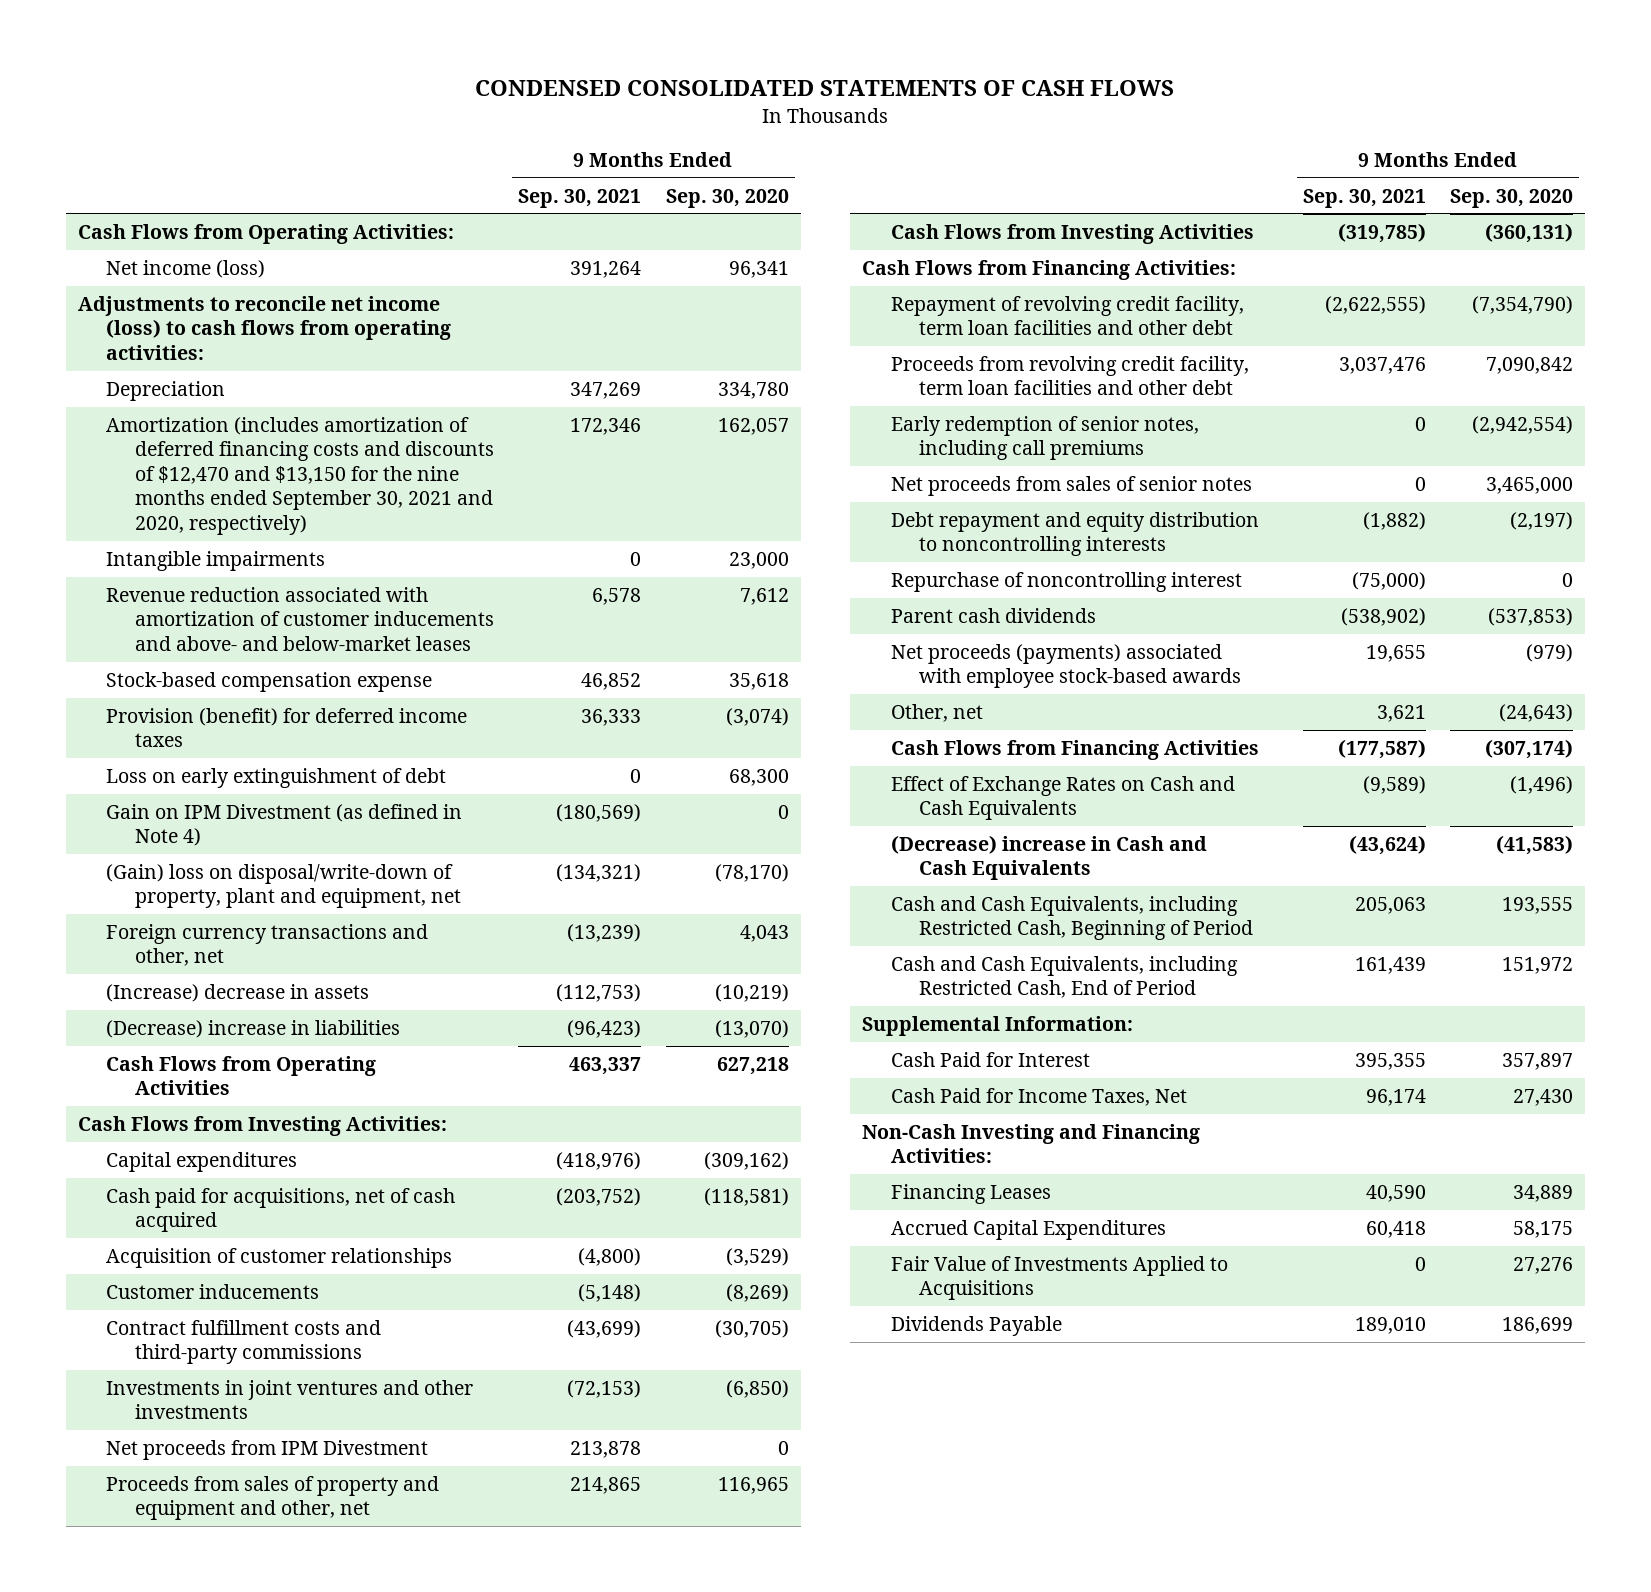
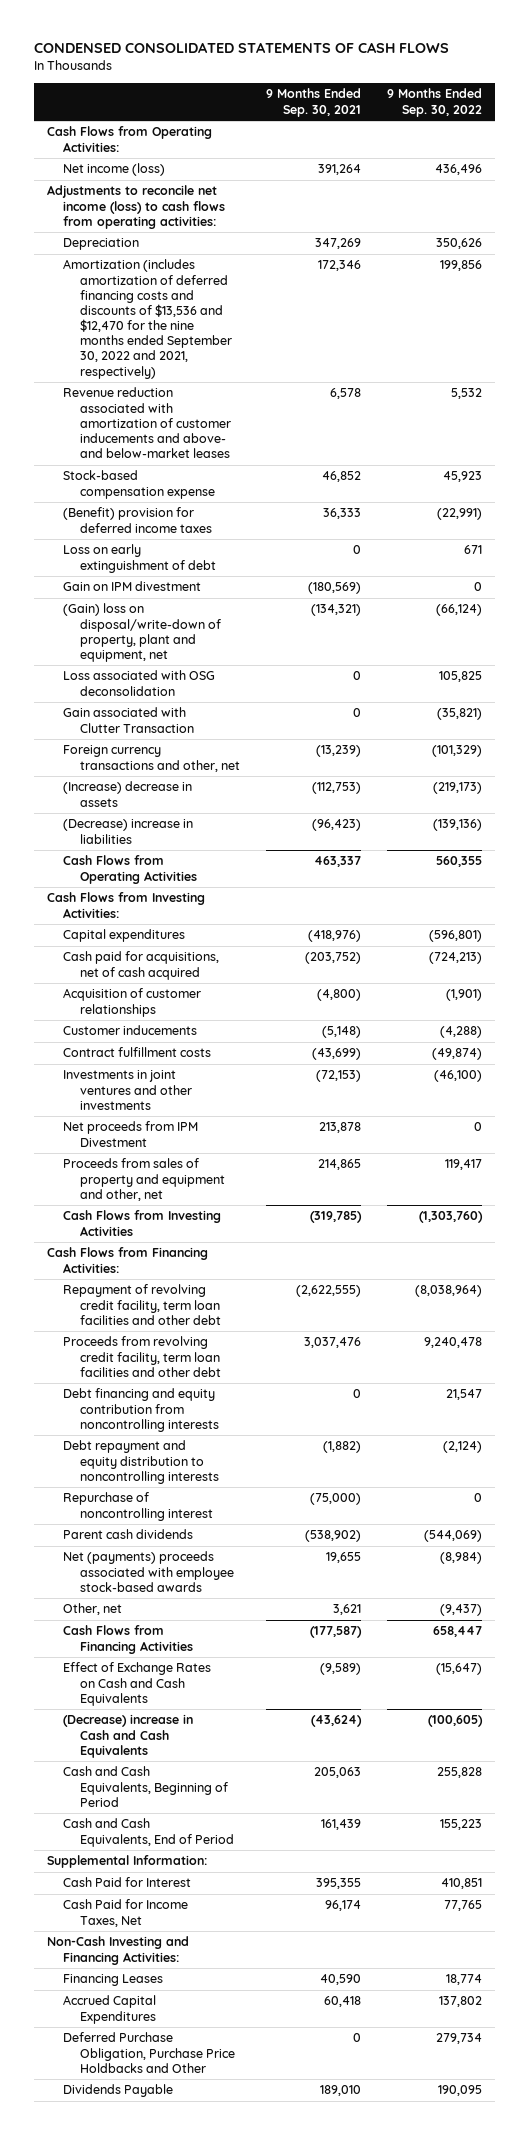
[665,188,789,208] Sep. 30, 2020 -> none
none -> [387,88,483,117] 9 Months Ended Sep. 30, 2022
[106,550,326,571] Intangible impairments -> none
[106,416,494,535] Amortization (includes amortization of deferred financing costs and discounts of $12,470 and $13,150 for the nine months ended September 30, 2021 and 2020, respectively) -> [63,259,232,379] Amortization (includes amortization of deferred financing costs and discounts of $13,536 and $12,470 for the nine months ended September 30, 2022 and 2021, respectively)
[106,707,468,748] Provision (benefit) for deferred income taxes -> [63,507,212,533] (Benefit) provision for deferred income taxes
[106,803,463,847] Gain on IPM Divestment (as defined in Note 4) -> [63,581,202,592] Gain on IPM divestment
none -> [63,670,216,696] Loss associated with OSG deconsolidation
none -> [63,707,194,733] Gain associated with Clutter Transaction
[106,1319,382,1365] Contract fulfillment costs and third-party commissions -> [63,1047,212,1058] Contract fulfillment costs
[890,415,1199,461] Early redemption of senior notes, including call premiums -> none
[890,475,1252,496] Net proceeds from sales of senior notes -> none
none -> [63,1388,219,1432] Debt financing and equity contribution from noncontrolling interests
[890,643,1242,689] Net proceeds (payments) associated with employee stock-based awards -> [63,1551,234,1592] Net (payments) proceeds associated with employee stock-based awards
[890,895,1254,941] Cash and Cash Equivalents, including Restricted Cash, Beginning of Period -> [63,1766,228,1807] Cash and Cash Equivalents, Beginning of Period
[890,955,1238,999] Cash and Cash Equivalents, including Restricted Cash, End of Period -> [63,1818,234,1847] Cash and Cash Equivalents, End of Period
[890,1255,1228,1301] Fair Value of Investments Applied to Acquisitions -> none
none -> [63,2032,235,2073] Deferred Purchase Obligation, Purchase Price Holdbacks and Other

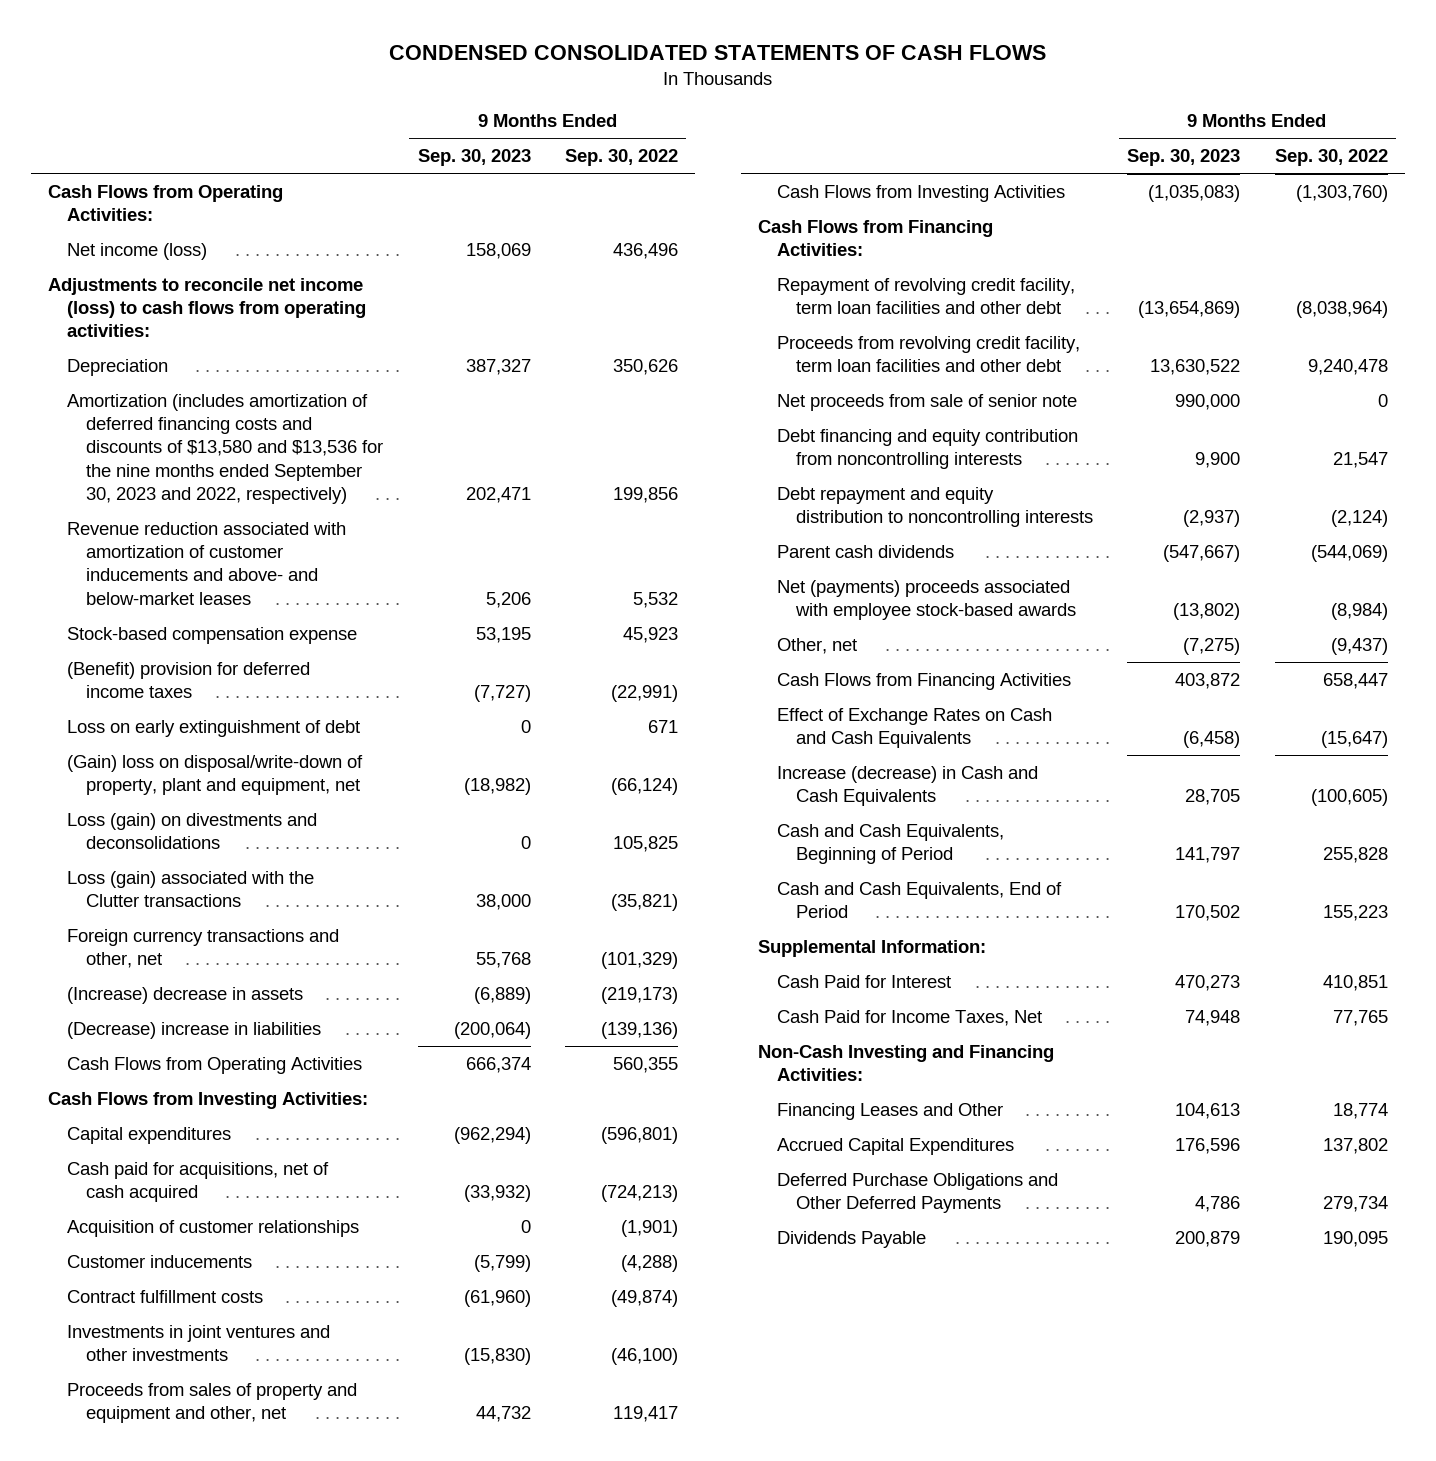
[265,88,361,117] 9 Months Ended Sep. 30, 2021 -> none
none -> [417,149,531,167] Sep. 30, 2023
[63,259,232,379] Amortization (includes amortization of deferred financing costs and discounts of $13,536 and $12,470 for the nine months ended September 30, 2022 and 2021, respectively) -> [67,393,384,504] Amortization (includes amortization of deferred financing costs and discounts of $13,580 and $13,536 for the nine months ended September 30, 2023 and 2022, respectively)
[63,581,202,592] Gain on IPM divestment -> none
[63,670,216,696] Loss associated with OSG deconsolidation -> [67,812,318,850] Loss (gain) on divestments and deconsolidations
[63,707,194,733] Gain associated with Clutter Transaction -> [67,870,315,908] Loss (gain) associated with the Clutter transactions
[63,1121,199,1147] Net proceeds from IPM Divestment -> none
none -> [777,393,1078,411] Net proceeds from sale of senior note
[63,1492,213,1521] Repurchase of noncontrolling interest -> none
[63,1714,194,1758] (Decrease) increase in Cash and Cash Equivalents -> [777,765,1039,807] Increase (decrease) in Cash and Cash Equivalents
[63,1974,164,1987] Financing Leases -> [777,1102,1004,1120] Financing Leases and Other
[63,2032,235,2073] Deferred Purchase Obligation, Purchase Price Holdbacks and Other -> [777,1172,1059,1214] Deferred Purchase Obligations and Other Deferred Payments

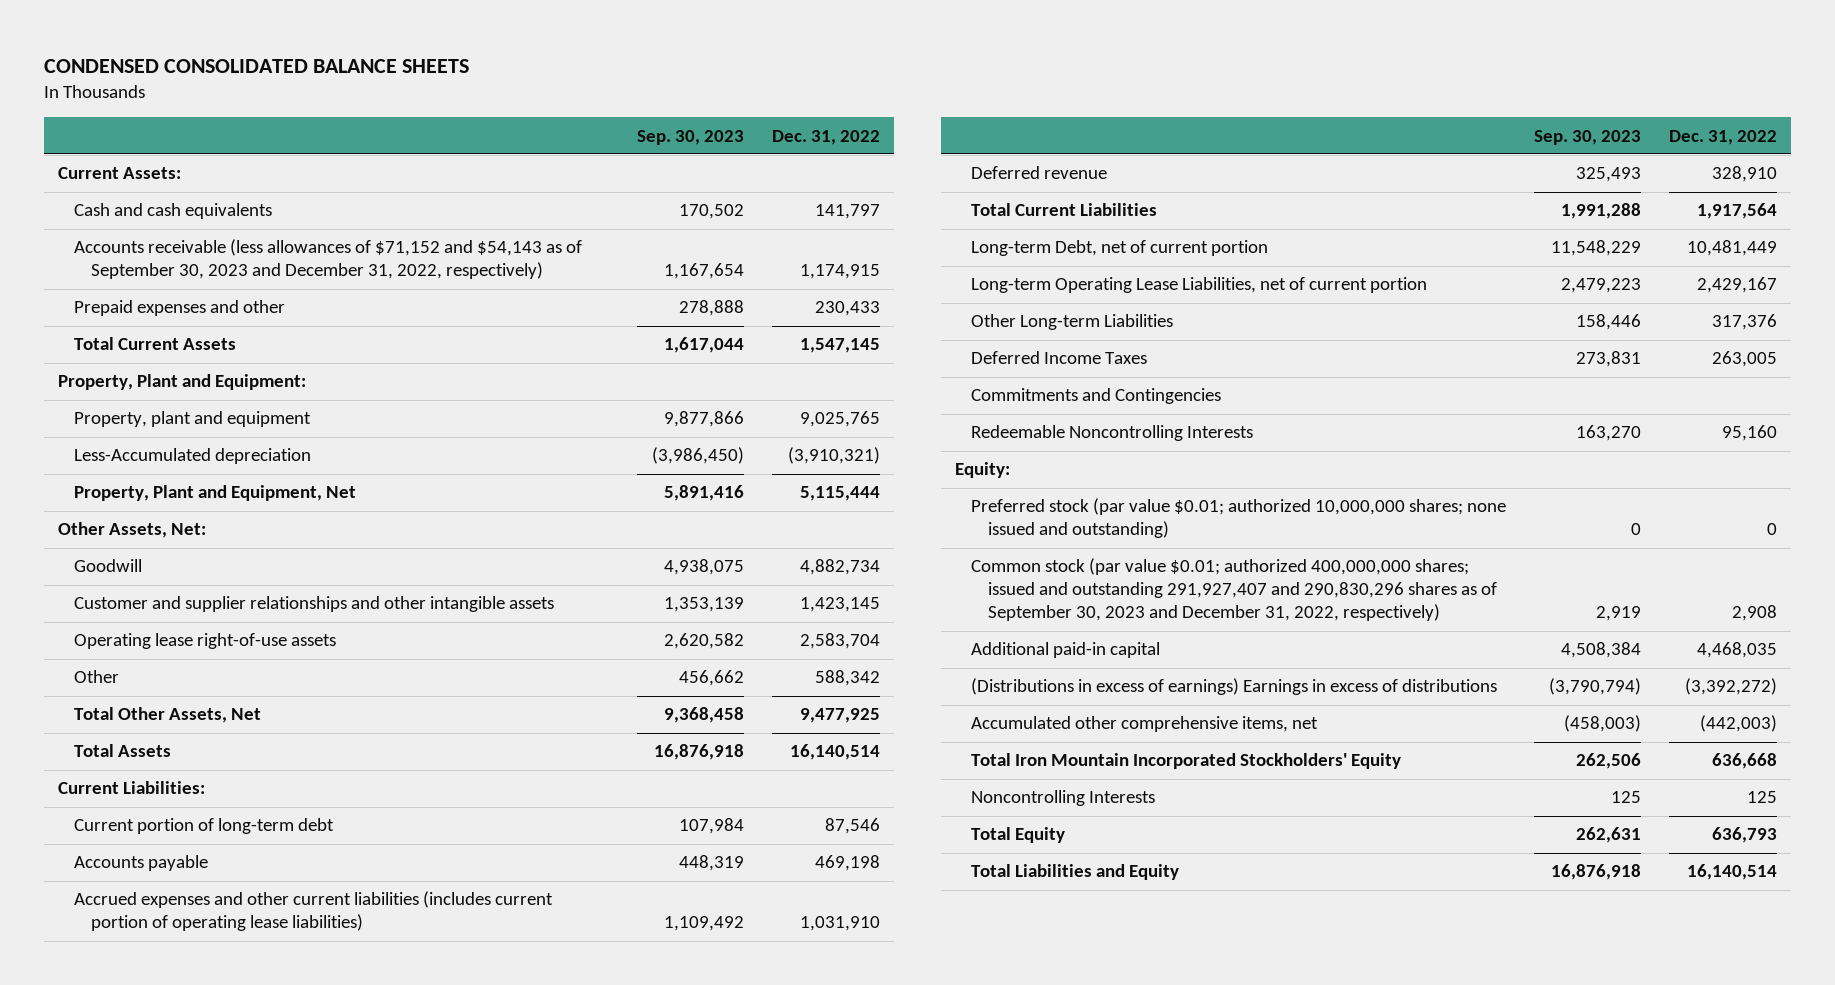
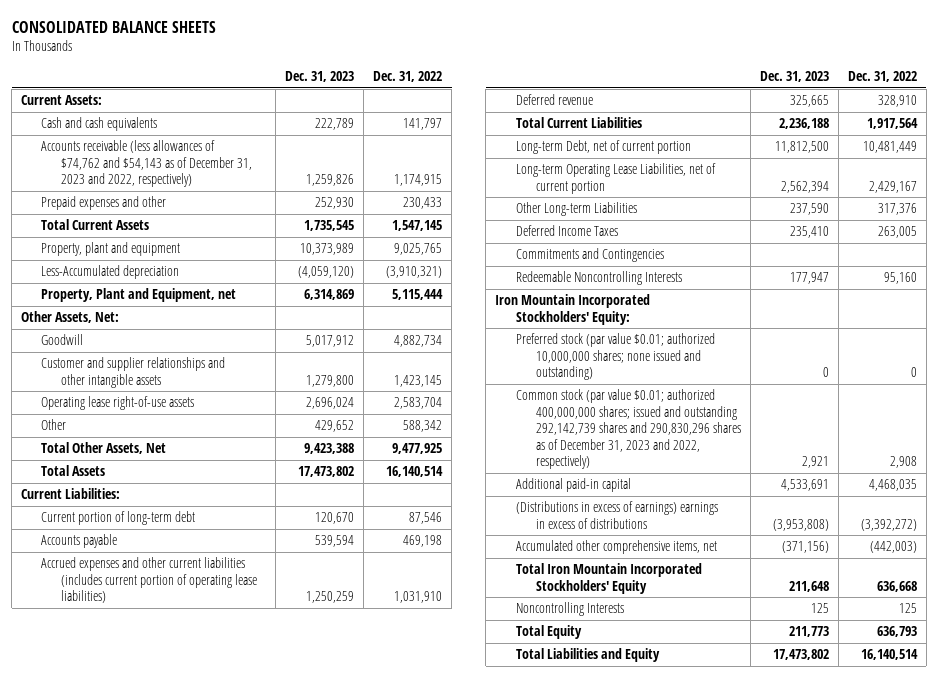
[44,59,470,74] CONDENSED CONSOLIDATED BALANCE SHEETS -> [11,20,216,33] CONSOLIDATED BALANCE SHEETS
[637,129,745,145] Sep. 30, 2023 -> none
none -> [285,71,355,83] Dec. 31, 2023
[74,239,583,280] Accounts receivable (less allowances of $71,152 and $54,143 as of September 30, 2023 and December 31, 2022, respectively) -> [41,140,253,188] Accounts receivable (less allowances of $74,762 and $54,143 as of December 31, 2023 and 2022, respectively)
[58,374,307,391] Property, Plant and Equipment: -> none
[74,485,357,502] Property, Plant and Equipment, Net -> [41,288,237,303] Property, Plant and Equipment, net
[954,462,1010,479] Equity: -> none
none -> [495,294,651,325] Iron Mountain Incorporated Stockholders' Equity:
[971,558,1497,622] Common stock (par value $0.01; authorized 400,000,000 shares; issued and outstanding 291,927,407 and 290,830,296 shares as of September 30, 2023 and December 31, 2022, respectively) -> [515,389,741,470] Common stock (par value $0.01; authorized 400,000,000 shares; issued and outstanding 292,142,739 shares and 290,830,296 shares as of December 31, 2023 and 2022, respectively)
[971,678,1498,696] (Distributions in excess of earnings) Earnings in excess of distributions -> [515,501,718,529] (Distributions in excess of earnings) earnings in excess of distributions

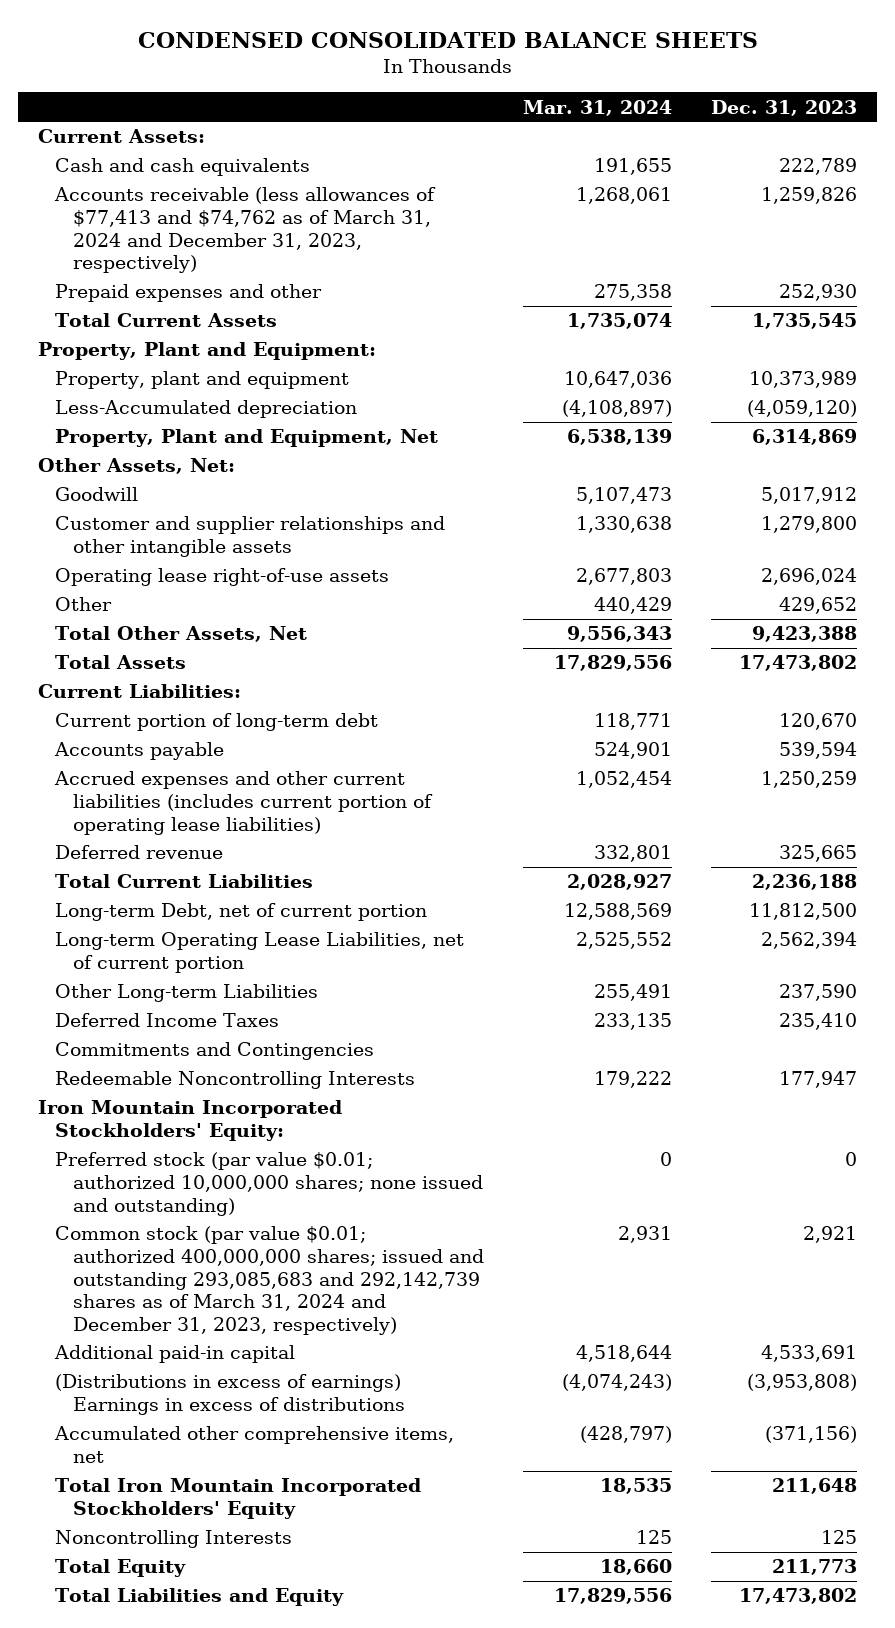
[11,20,216,33] CONSOLIDATED BALANCE SHEETS -> [137,31,758,48] CONDENSED CONSOLIDATED BALANCE SHEETS
[373,71,443,83] Dec. 31, 2022 -> none
none -> [522,99,672,116] Mar. 31, 2024
[41,140,253,188] Accounts receivable (less allowances of $74,762 and $54,143 as of December 31, 2023 and 2022, respectively) -> [54,187,437,274] Accounts receivable (less allowances of $77,413 and $74,762 as of March 31, 2024 and December 31, 2023, respectively)
none -> [38,342,377,361] Property, Plant and Equipment:
[41,288,237,303] Property, Plant and Equipment, net -> [55,429,439,448] Property, Plant and Equipment, Net
[515,389,741,470] Common stock (par value $0.01; authorized 400,000,000 shares; issued and outstanding 292,142,739 shares and 290,830,296 shares as of December 31, 2023 and 2022, respectively) -> [55,1226,484,1335] Common stock (par value $0.01; authorized 400,000,000 shares; issued and outstanding 293,085,683 and 292,142,739 shares as of March 31, 2024 and December 31, 2023, respectively)
[515,501,718,529] (Distributions in excess of earnings) earnings in excess of distributions -> [55,1374,405,1415] (Distributions in excess of earnings) Earnings in excess of distributions

